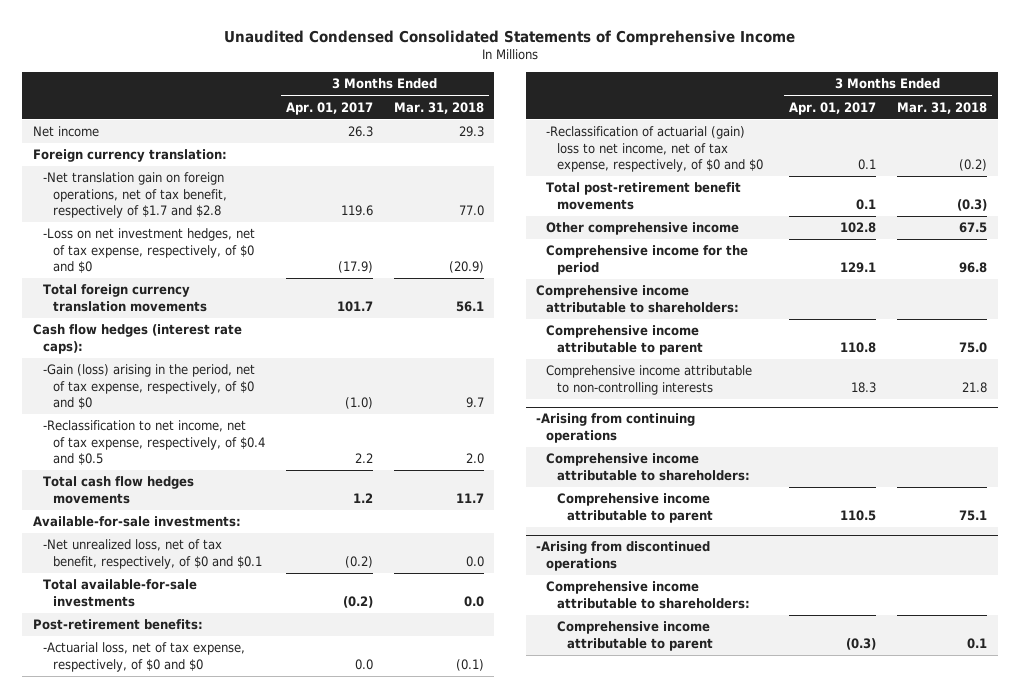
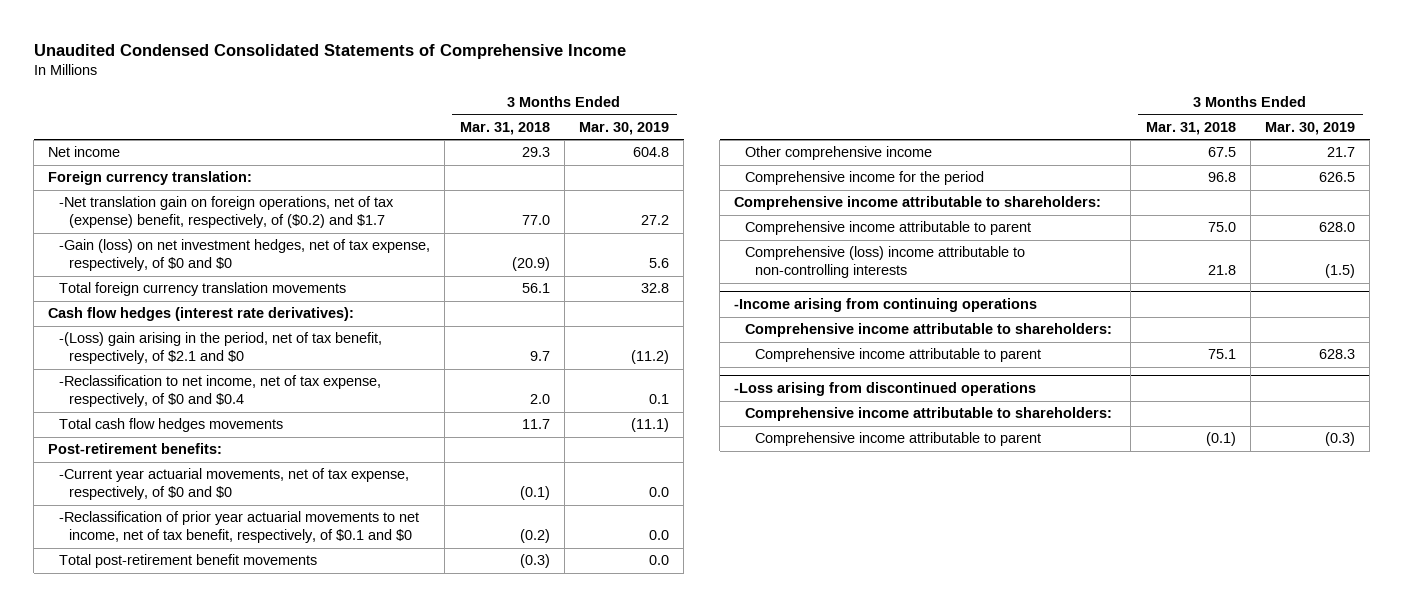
[285,101,373,115] Apr. 01, 2017 -> none
none -> [579,121,670,135] Mar. 30, 2019
[42,172,228,219] -Net translation gain on foreign operations, net of tax benefit, respectively of $1.7 and $2.8 -> [58,196,394,229] -Net translation gain on foreign operations, net of tax (expense) benefit, respectively, of ($0.2) and $1.7
[42,228,255,274] -Loss on net investment hedges, net of tax expense, respectively, of $0 and $0 -> [58,239,430,272] -Gain (loss) on net investment hedges, net of tax expense, respectively, of $0 and $0
[32,324,242,354] Cash flow hedges (interest rate caps): -> [48,307,355,322] Cash flow hedges (interest rate derivatives):
[42,364,255,410] -Gain (loss) arising in the period, net of tax expense, respectively, of $0 and $0 -> [58,332,382,365] -(Loss) gain arising in the period, net of tax benefit, respectively, of $2.1 and $0
[42,420,266,466] -Reclassification to net income, net of tax expense, respectively, of $0.4 and $0.5 -> [58,375,381,408] -Reclassification to net income, net of tax expense, respectively, of $0 and $0.4
[32,516,241,528] Available-for-sale investments: -> none
[42,539,263,569] -Net unrealized loss, net of tax benefit, respectively, of $0 and $0.1 -> none
[42,579,197,607] Total available-for-sale investments -> none
[42,642,245,672] -Actuarial loss, net of tax expense, respectively, of $0 and $0 -> [58,468,409,501] -Current year actuarial movements, net of tax expense, respectively, of $0 and $0
[546,126,763,173] -Reclassification of actuarial (gain) loss to net income, net of tax expense, respectively, of $0 and $0 -> [58,511,419,544] -Reclassification of prior year actuarial movements to net income, net of tax benefit, respectively, of $0.1 and $0
[546,365,753,395] Comprehensive income attributable to non-controlling interests -> [744,246,1025,279] Comprehensive (loss) income attributable to non-controlling interests
[536,413,696,443] -Arising from continuing operations -> [734,298,1038,313] -Income arising from continuing operations
[536,541,711,571] -Arising from discontinued operations -> [734,382,1037,397] -Loss arising from discontinued operations
[967,637,988,649] 0.1 -> [1205,432,1236,447] (0.1)

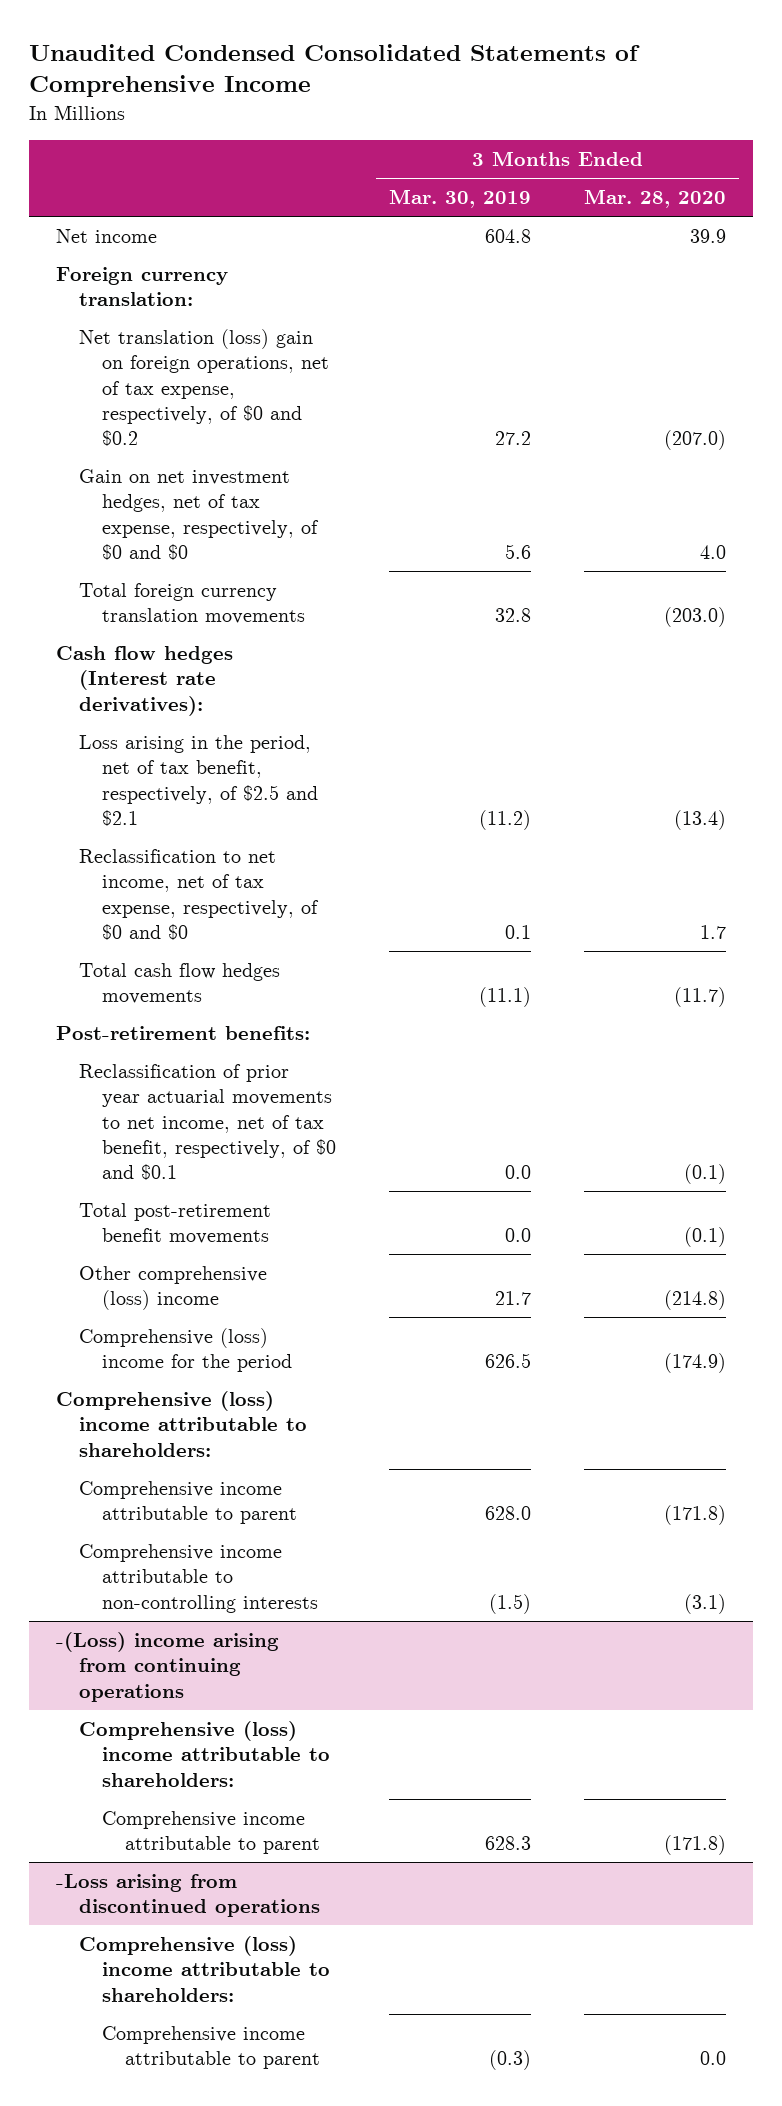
[459,121,550,135] Mar. 31, 2018 -> none
none -> [584,189,727,209] Mar. 28, 2020
[58,196,394,229] -Net translation gain on foreign operations, net of tax (expense) benefit, respectively, of ($0.2) and $1.7 -> [78,329,329,446] Net translation (loss) gain on foreign operations, net of tax expense, respectively, of $0 and $0.2
[58,239,430,272] -Gain (loss) on net investment hedges, net of tax expense, respectively, of $0 and $0 -> [78,469,319,560] Gain on net investment hedges, net of tax expense, respectively, of $0 and $0
[48,307,355,322] Cash flow hedges (interest rate derivatives): -> [55,646,233,716] Cash flow hedges (Interest rate derivatives):
[58,332,382,365] -(Loss) gain arising in the period, net of tax benefit, respectively, of $2.1 and $0 -> [78,735,318,826] Loss arising in the period, net of tax benefit, respectively, of $2.5 and $2.1
[58,375,381,408] -Reclassification to net income, net of tax expense, respectively, of $0 and $0.4 -> [78,849,319,940] Reclassification to net income, net of tax expense, respectively, of $0 and $0
[58,468,409,501] -Current year actuarial movements, net of tax expense, respectively, of $0 and $0 -> none
[58,511,419,544] -Reclassification of prior year actuarial movements to net income, net of tax benefit, respectively, of $0.1 and $0 -> [78,1064,336,1180] Reclassification of prior year actuarial movements to net income, net of tax benefit, respectively, of $0 and $0.1
[744,146,932,161] Other comprehensive income -> [78,1266,267,1311] Other comprehensive (loss) income
[744,171,984,186] Comprehensive income for the period -> [78,1328,292,1373] Comprehensive (loss) income for the period
[734,196,1102,211] Comprehensive income attributable to shareholders: -> [55,1391,307,1457] Comprehensive (loss) income attributable to shareholders:
[744,246,1025,279] Comprehensive (loss) income attributable to non-controlling interests -> [78,1544,318,1613] Comprehensive income attributable to non-controlling interests
[734,298,1038,313] -Income arising from continuing operations -> [55,1632,279,1702] -(Loss) income arising from continuing operations
[744,323,1112,338] Comprehensive income attributable to shareholders: -> [78,1721,330,1787] Comprehensive (loss) income attributable to shareholders:
[744,407,1112,422] Comprehensive income attributable to shareholders: -> [78,1936,330,2002] Comprehensive (loss) income attributable to shareholders:

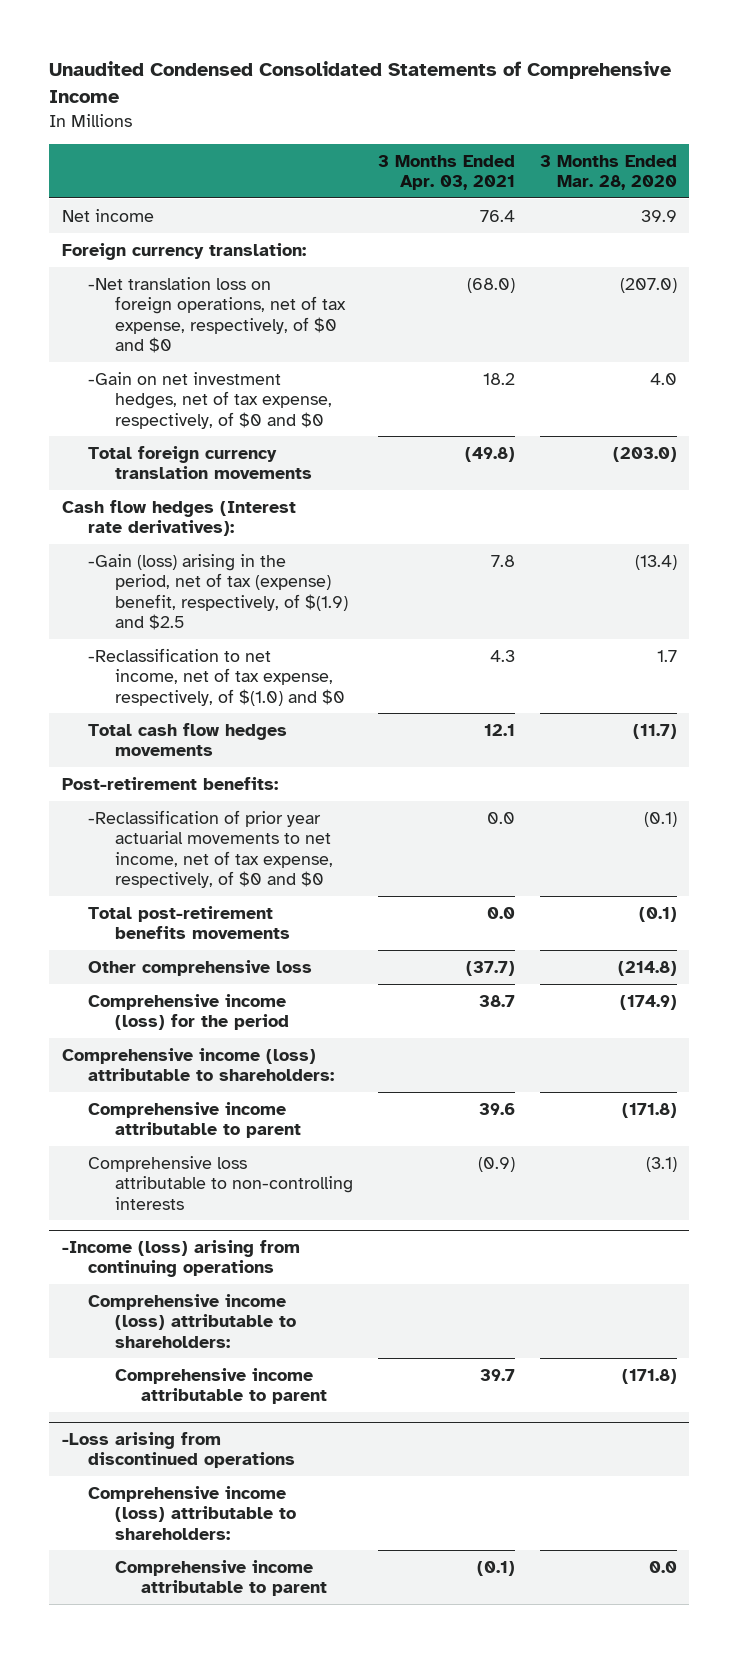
[389,189,532,209] Mar. 30, 2019 -> none
none -> [377,154,515,190] 3 Months Ended Apr. 03, 2021
[78,329,329,446] Net translation (loss) gain on foreign operations, net of tax expense, respectively, of $0 and $0.2 -> [88,276,346,353] -Net translation loss on foreign operations, net of tax expense, respectively, of $0 and $0
[78,469,319,560] Gain on net investment hedges, net of tax expense, respectively, of $0 and $0 -> [88,371,332,429] -Gain on net investment hedges, net of tax expense, respectively, of $0 and $0
[78,735,318,826] Loss arising in the period, net of tax benefit, respectively, of $2.5 and $2.1 -> [88,553,348,630] -Gain (loss) arising in the period, net of tax (expense) benefit, respectively, of $(1.9) and $2.5
[78,849,319,940] Reclassification to net income, net of tax expense, respectively, of $0 and $0 -> [88,647,345,706] -Reclassification to net income, net of tax expense, respectively, of $(1.0) and $0
[78,1064,336,1180] Reclassification of prior year actuarial movements to net income, net of tax benefit, respectively, of $0 and $0.1 -> [88,809,333,888] -Reclassification of prior year actuarial movements to net income, net of tax expense, respectively, of $0 and $0
[78,1203,271,1245] Total post-retirement benefit movements -> [88,905,290,940] Total post-retirement benefits movements
[78,1266,267,1311] Other comprehensive (loss) income -> [88,959,313,976] Other comprehensive loss
[78,1328,292,1373] Comprehensive (loss) income for the period -> [88,993,289,1031] Comprehensive income (loss) for the period
[55,1391,307,1457] Comprehensive (loss) income attributable to shareholders: -> [62,1047,335,1082] Comprehensive income (loss) attributable to shareholders:
[78,1544,318,1613] Comprehensive income attributable to non-controlling interests -> [88,1155,353,1210] Comprehensive loss attributable to non-controlling interests
[55,1632,279,1702] -(Loss) income arising from continuing operations -> [62,1239,301,1278] -Income (loss) arising from continuing operations
[78,1721,330,1787] Comprehensive (loss) income attributable to shareholders: -> [88,1293,296,1348] Comprehensive income (loss) attributable to shareholders:
[78,1936,330,2002] Comprehensive (loss) income attributable to shareholders: -> [88,1485,296,1540] Comprehensive income (loss) attributable to shareholders:

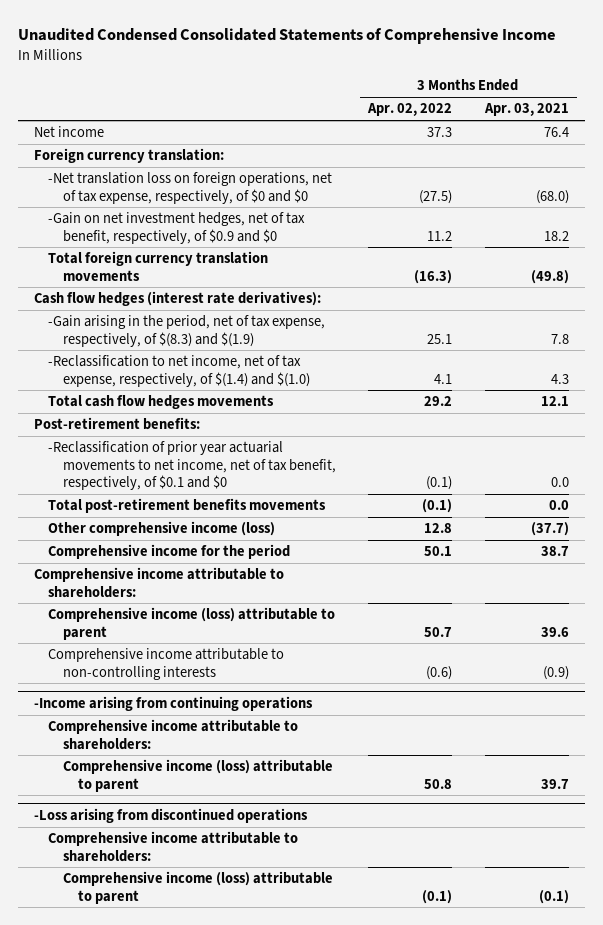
[539,154,677,190] 3 Months Ended Mar. 28, 2020 -> none
none -> [367,103,453,117] Apr. 02, 2022
[88,371,332,429] -Gain on net investment hedges, net of tax expense, respectively, of $0 and $0 -> [48,212,306,244] -Gain on net investment hedges, net of tax benefit, respectively, of $0.9 and $0
[62,499,297,537] Cash flow hedges (Interest rate derivatives): -> [33,291,321,307] Cash flow hedges (interest rate derivatives):
[88,553,348,630] -Gain (loss) arising in the period, net of tax (expense) benefit, respectively, of $(1.9) and $2.5 -> [48,315,326,347] -Gain arising in the period, net of tax expense, respectively, of $(8.3) and $(1.9)
[88,647,345,706] -Reclassification to net income, net of tax expense, respectively, of $(1.0) and $0 -> [48,355,311,387] -Reclassification to net income, net of tax expense, respectively, of $(1.4) and $(1.0)
[88,809,333,888] -Reclassification of prior year actuarial movements to net income, net of tax expense, respectively, of $0 and $0 -> [48,441,337,490] -Reclassification of prior year actuarial movements to net income, net of tax benefit, respectively, of $0.1 and $0
[88,959,313,976] Other comprehensive loss -> [48,521,276,537] Other comprehensive income (loss)
[88,993,289,1031] Comprehensive income (loss) for the period -> [48,544,291,560] Comprehensive income for the period
[62,1047,335,1082] Comprehensive income (loss) attributable to shareholders: -> [33,567,284,598] Comprehensive income attributable to shareholders:
[88,1101,301,1139] Comprehensive income attributable to parent -> [48,607,336,640] Comprehensive income (loss) attributable to parent
[88,1155,353,1210] Comprehensive loss attributable to non-controlling interests -> [48,648,285,680] Comprehensive income attributable to non-controlling interests
[62,1239,301,1278] -Income (loss) arising from continuing operations -> [33,695,313,711] -Income arising from continuing operations
[88,1293,296,1348] Comprehensive income (loss) attributable to shareholders: -> [48,719,299,750] Comprehensive income attributable to shareholders:
[114,1367,327,1405] Comprehensive income attributable to parent -> [63,759,334,792] Comprehensive income (loss) attributable to parent
[88,1485,296,1540] Comprehensive income (loss) attributable to shareholders: -> [48,831,299,862] Comprehensive income attributable to shareholders:
[114,1559,327,1597] Comprehensive income attributable to parent -> [63,871,334,904] Comprehensive income (loss) attributable to parent

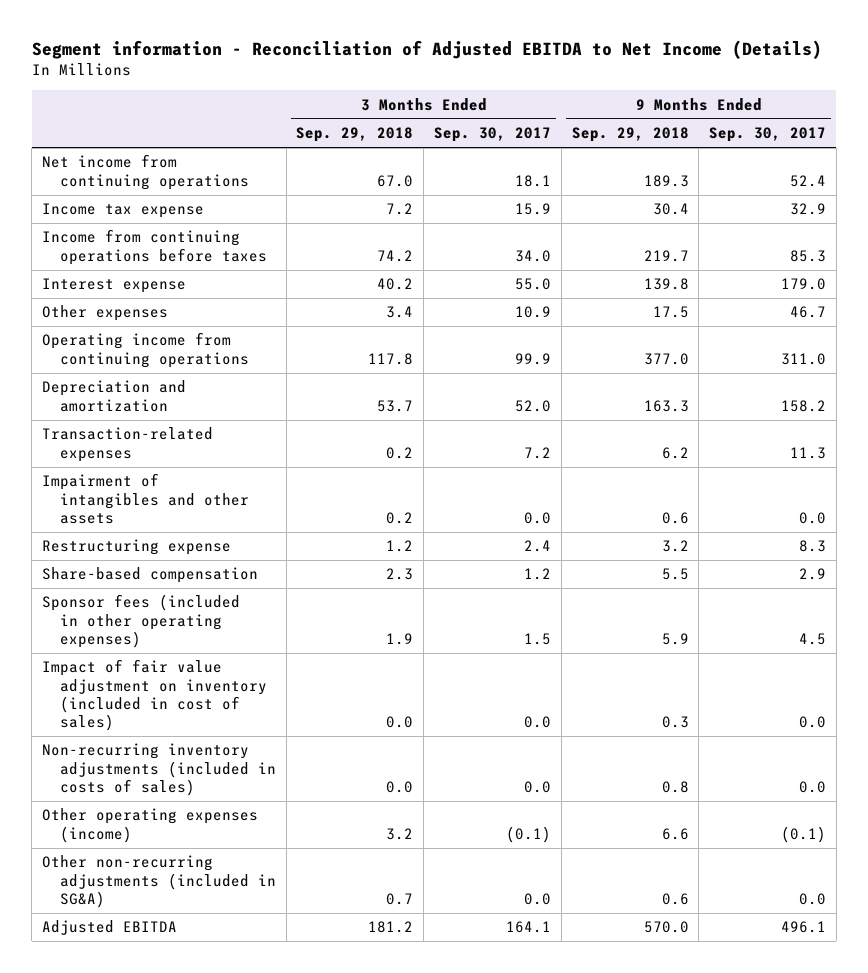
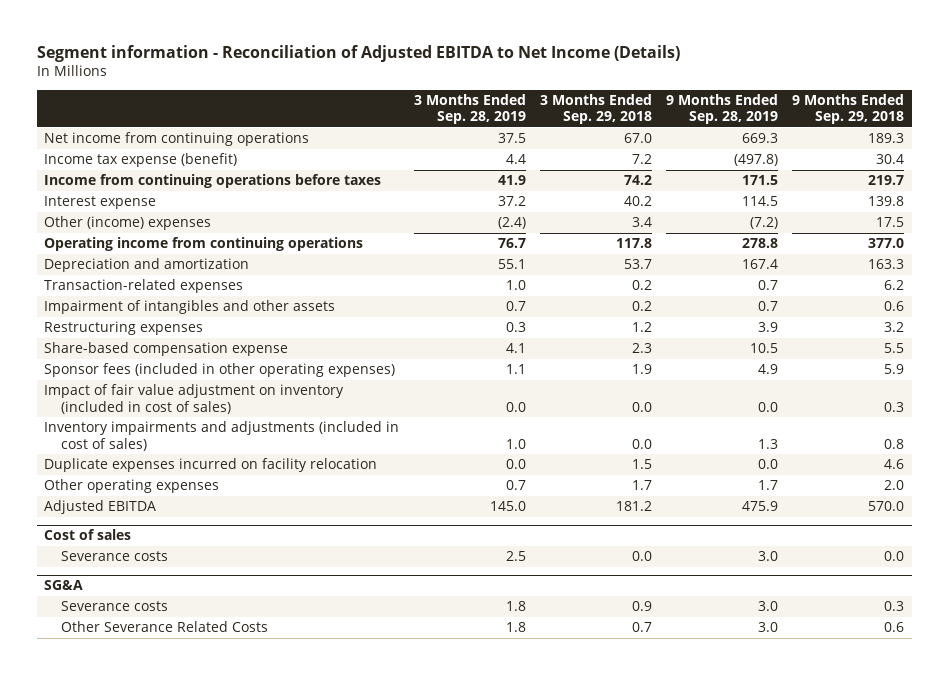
[433,127,551,143] Sep. 30, 2017 -> none
[709,127,827,143] Sep. 30, 2017 -> none
none -> [413,93,526,125] 3 Months Ended Sep. 28, 2019
none -> [666,93,779,125] 9 Months Ended Sep. 28, 2019
[42,203,205,219] Income tax expense -> [44,153,238,168] Income tax expense (benefit)
[42,305,169,322] Other expenses -> [44,216,212,231] Other (income) expenses
[42,539,232,556] Restructuring expense -> [44,321,204,336] Restructuring expenses
[42,567,259,584] Share-based compensation -> [44,342,289,357] Share-based compensation expense
[42,855,276,908] Other non-recurring adjustments (included in SG&A) -> none
[42,743,276,796] Non-recurring inventory adjustments (included in costs of sales) -> [44,421,400,451] Inventory impairments and adjustments (included in cost of sales)
none -> [44,458,378,473] Duplicate expenses incurred on facility relocation
[42,808,259,843] Other operating expenses (income) -> [44,479,220,494] Other operating expenses
[386,827,414,840] 3.2 -> [631,480,652,491] 1.7
[661,827,689,840] 6.6 -> [884,480,905,491] 2.0
none -> [44,529,132,541] Cost of sales
none -> [60,551,168,562] Severance costs
none -> [44,580,84,591] SG&A
none -> [60,601,168,612] Severance costs
none -> [60,621,268,633] Other Severance Related Costs

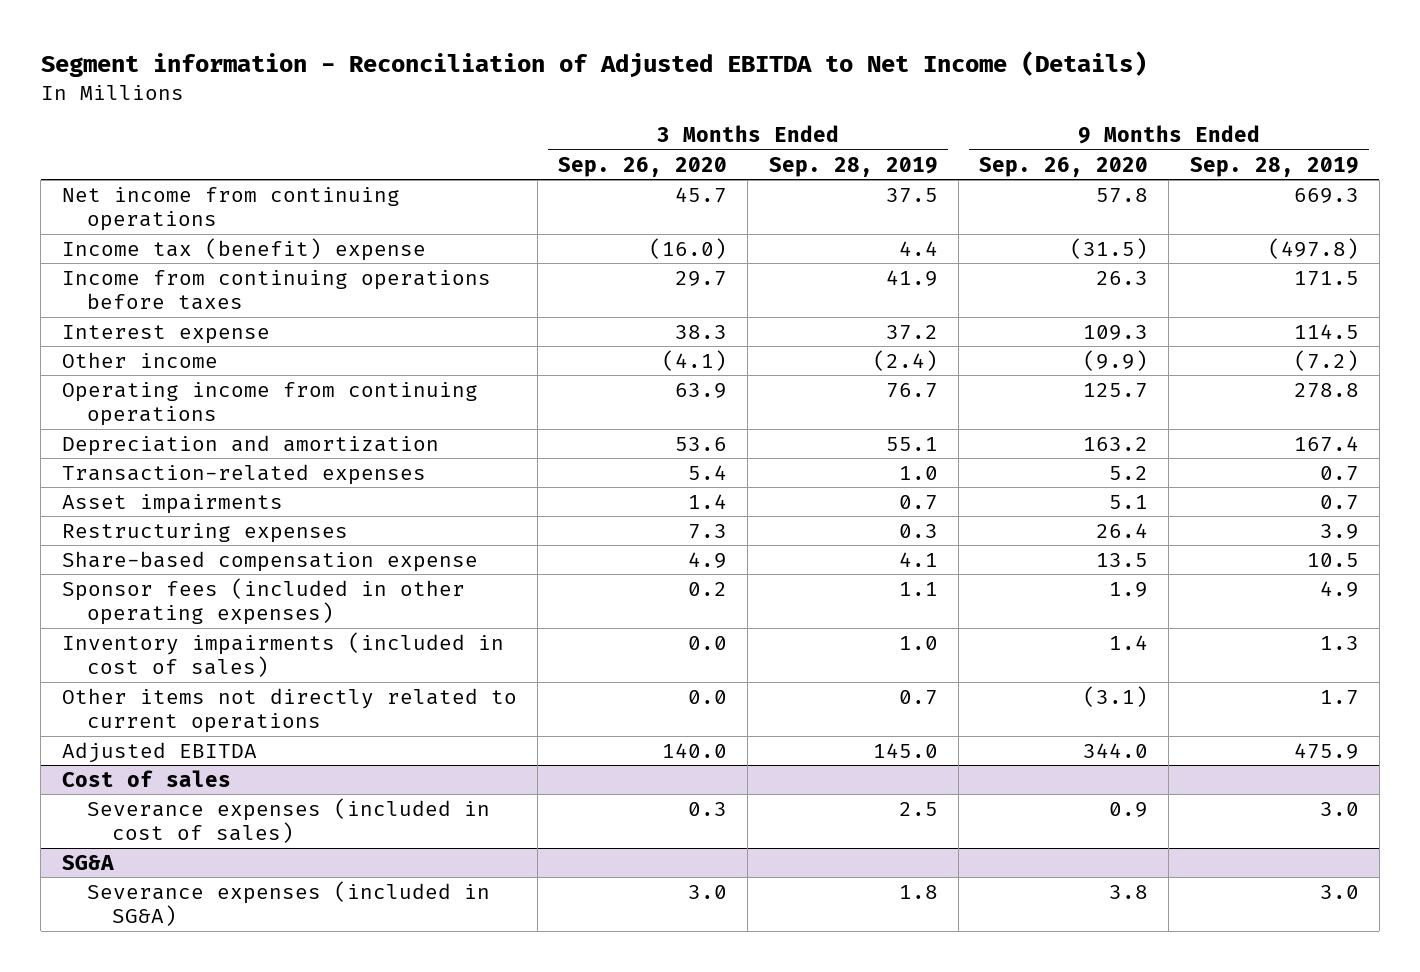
[539,93,652,125] 3 Months Ended Sep. 29, 2018 -> none
[792,93,905,125] 9 Months Ended Sep. 29, 2018 -> none
none -> [558,156,728,177] Sep. 26, 2020
none -> [979,156,1149,177] Sep. 26, 2020
[44,153,238,168] Income tax expense (benefit) -> [61,237,426,261] Income tax (benefit) expense
[44,216,212,231] Other (income) expenses -> [61,351,218,368] Other income
[44,300,336,315] Impairment of intangibles and other assets -> none
none -> [61,493,283,514] Asset impairments
[44,384,345,414] Impact of fair value adjustment on inventory (included in cost of sales) -> none
[44,458,378,473] Duplicate expenses incurred on facility relocation -> none
[44,421,400,451] Inventory impairments and adjustments (included in cost of sales) -> [61,631,504,677] Inventory impairments (included in cost of sales)
[44,479,220,494] Other operating expenses -> [61,687,517,733] Other items not directly related to current operations
[60,551,168,562] Severance costs -> [87,797,491,843] Severance expenses (included in cost of sales)
[60,601,168,612] Severance costs -> none
[60,621,268,633] Other Severance Related Costs -> [87,880,491,926] Severance expenses (included in SG&A)

